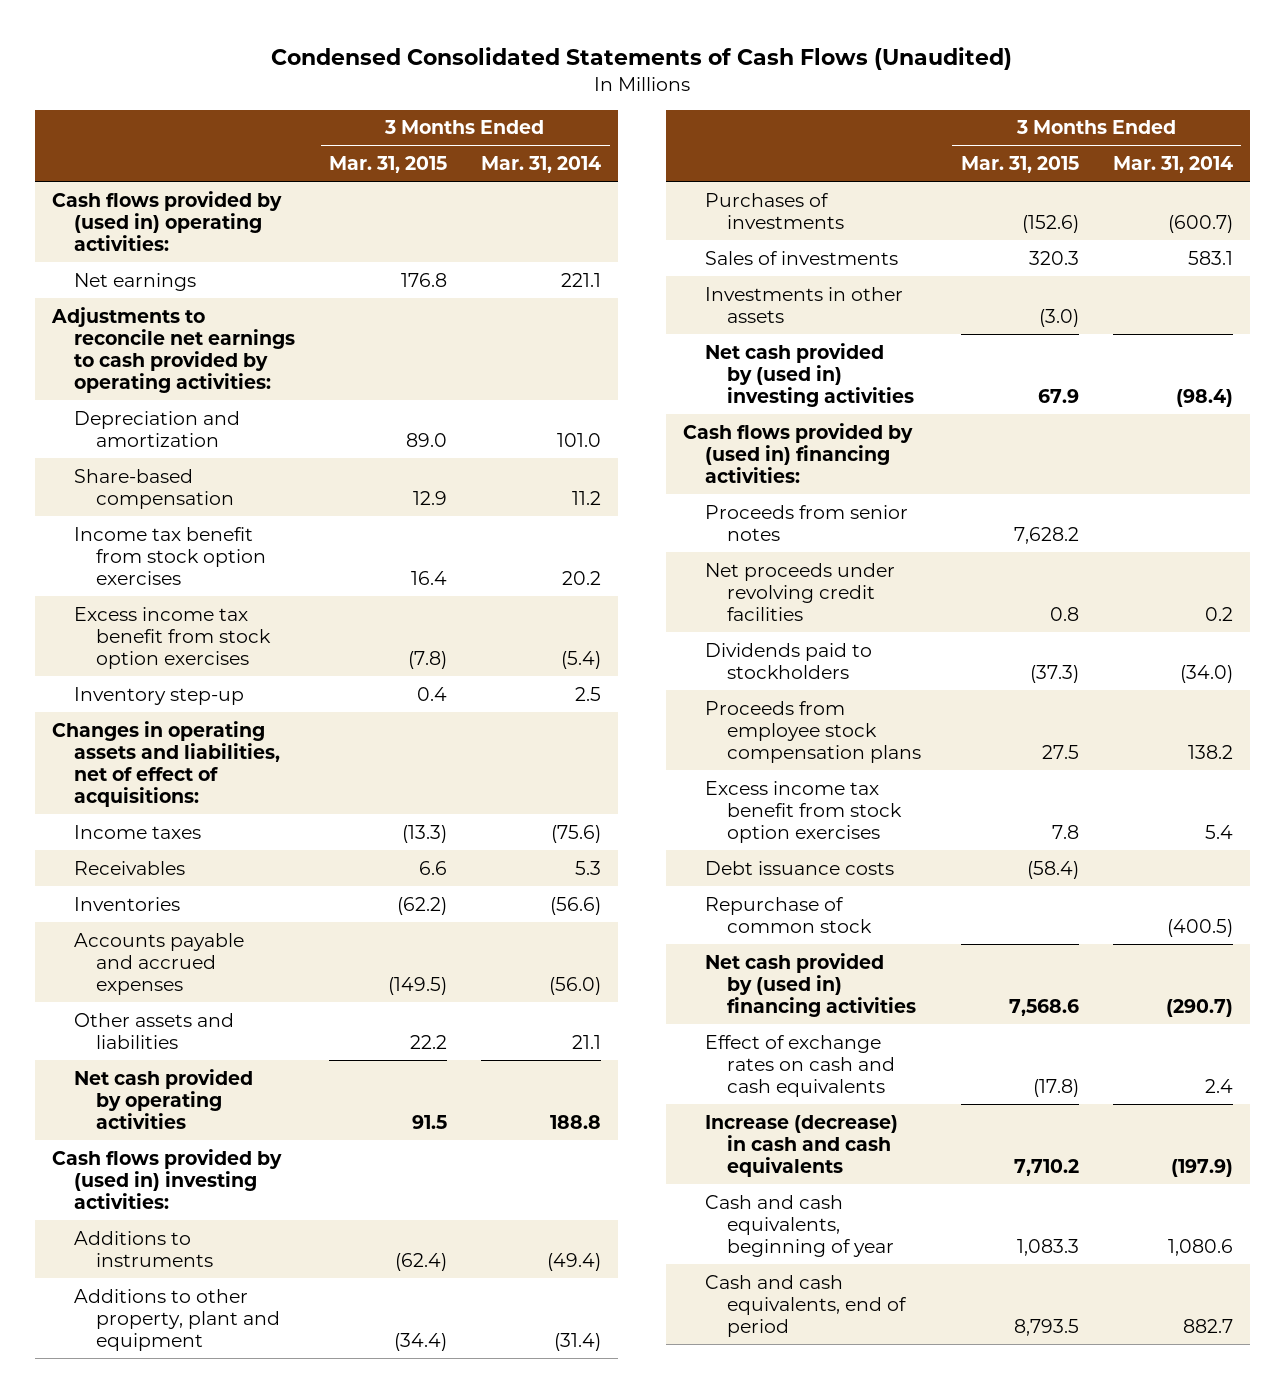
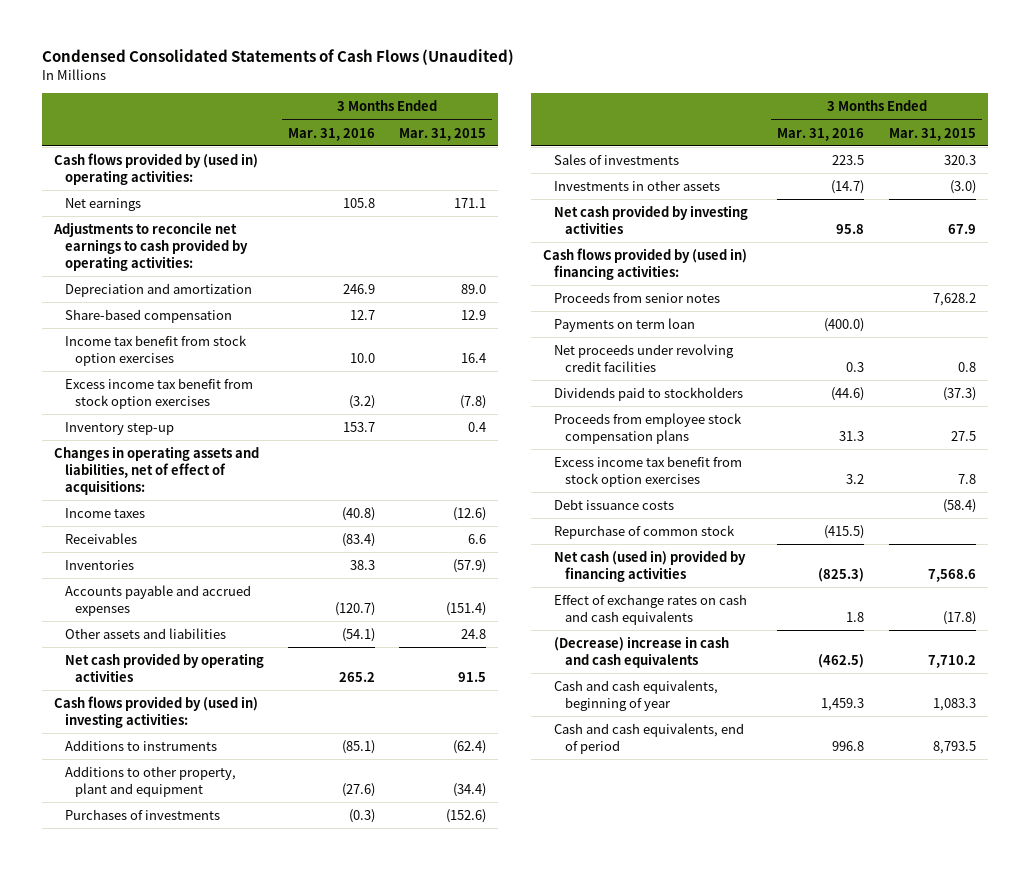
[481,156,602,174] Mar. 31, 2014 -> none
none -> [287,127,375,141] Mar. 31, 2016
[401,272,448,287] 176.8 -> [454,197,487,208] 171.1
[402,824,448,843] (13.3) -> [453,506,487,521] (12.6)
[397,896,448,915] (62.2) -> [453,558,487,573] (57.9)
[388,976,448,995] (149.5) -> [446,601,487,616] (151.4)
[410,1034,448,1049] 22.2 -> [461,628,487,639] 24.8
[705,342,915,407] Net cash provided by (used in) investing activities -> [554,204,749,234] Net cash provided by investing activities
none -> [554,317,696,332] Payments on term loan
[705,952,917,1017] Net cash provided by (used in) financing activities -> [554,549,747,582] Net cash (used in) provided by financing activities
[705,1114,899,1177] Increase (decrease) in cash and cash equivalents -> [554,635,730,668] (Decrease) increase in cash and cash equivalents

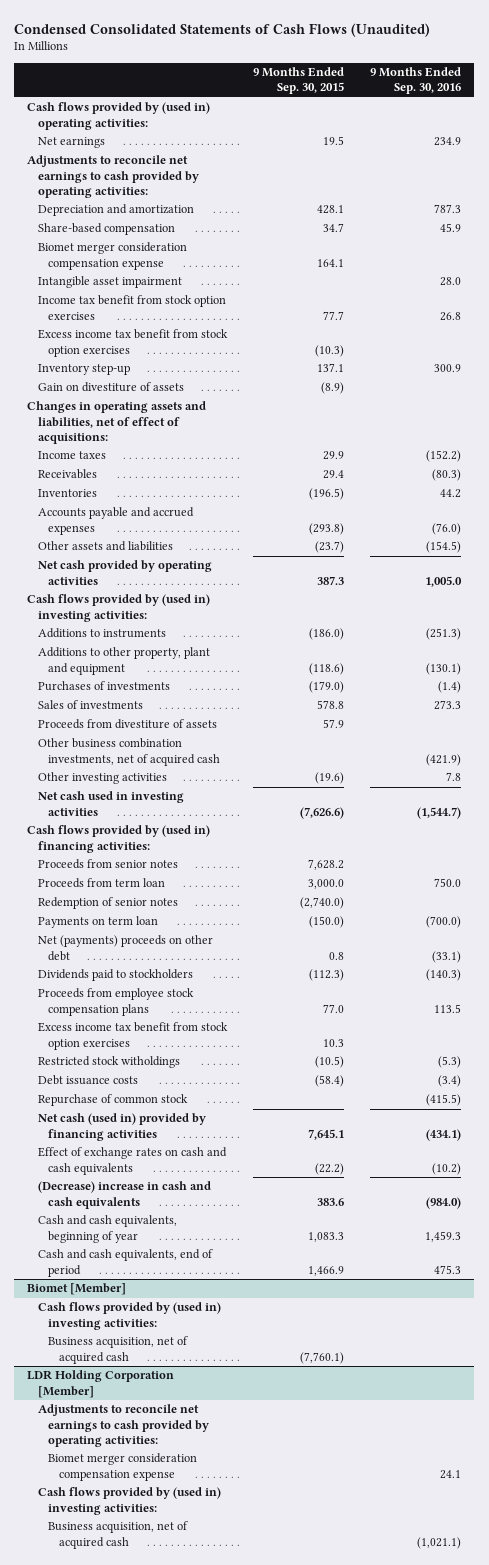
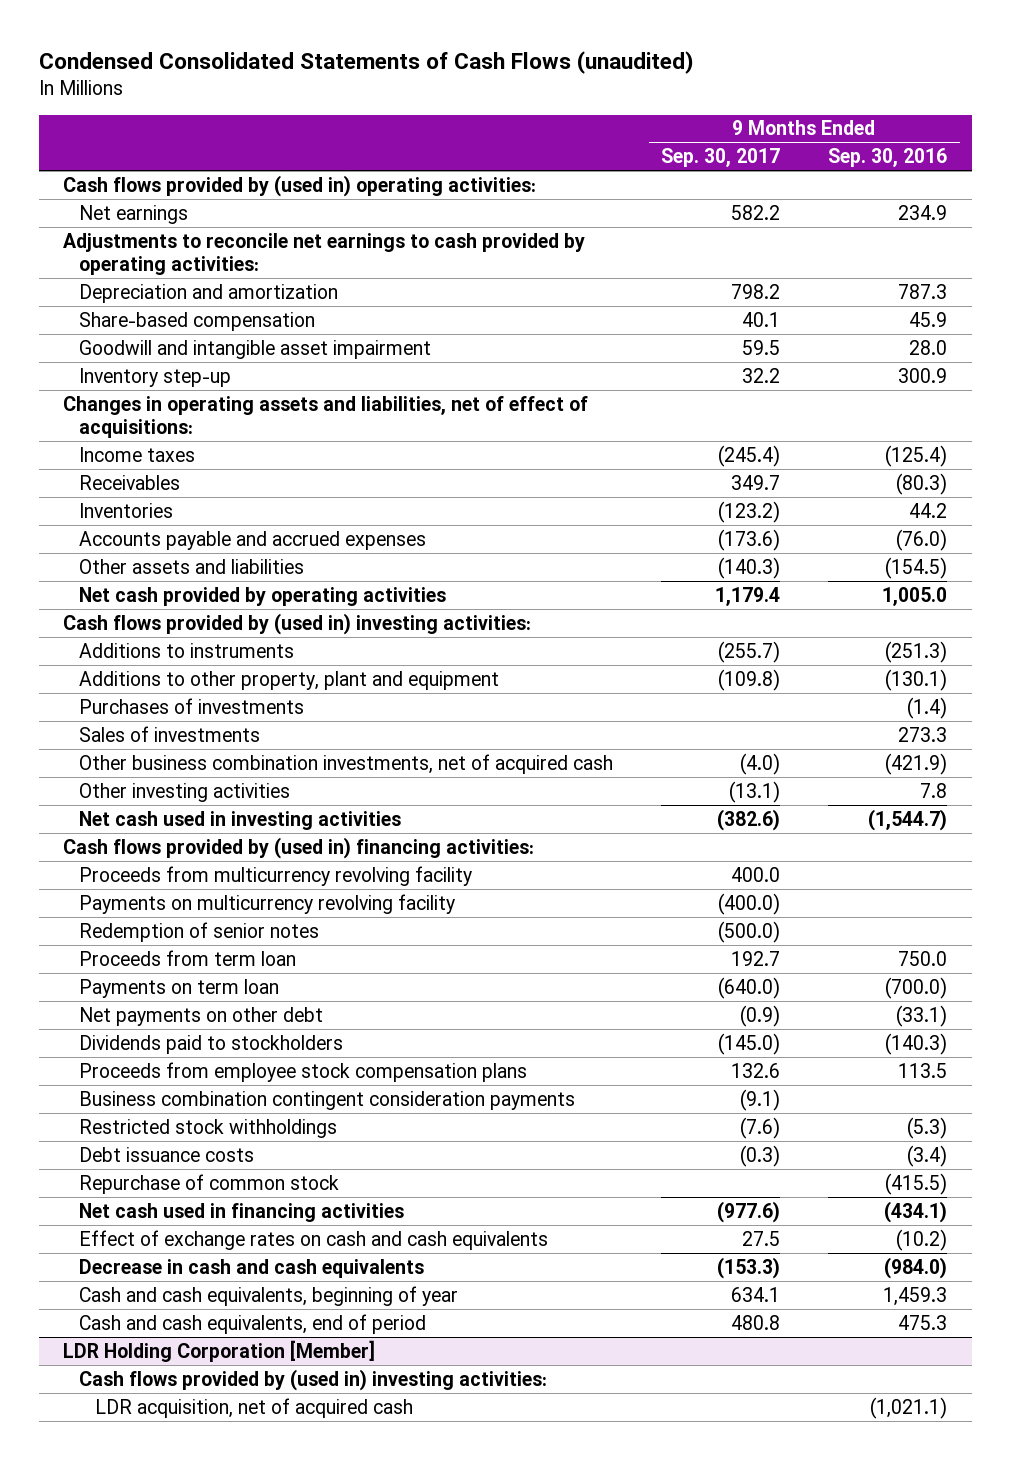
[14,22,431,37] Condensed Consolidated Statements of Cash Flows (Unaudited) -> [38,50,694,74] Condensed Consolidated Statements of Cash Flows (unaudited)
[252,67,344,95] 9 Months Ended Sep. 30, 2015 -> none
none -> [661,148,781,168] Sep. 30, 2017
[37,242,187,270] Biomet merger consideration compensation expense -> none
[37,295,226,320] Income tax benefit from stock option exercises -> none
[37,329,228,357] Excess income tax benefit from stock option exercises -> none
[37,276,182,289] Intangible asset impairment -> [78,339,431,359] Goodwill and intangible asset impairment
[37,382,184,393] Gain on divestiture of assets -> none
[426,450,462,463] (152.2) -> [885,444,948,467] (125.4)
[37,719,217,730] Proceeds from divestiture of assets -> none
[37,859,178,870] Proceeds from senior notes -> none
none -> [78,865,472,886] Proceeds from multicurrency revolving facility
none -> [78,893,455,914] Payments on multicurrency revolving facility
[37,878,165,889] Proceeds from term loan -> [78,949,296,966] Proceeds from term loan
[37,935,213,961] Net (payments) proceeds on other debt -> [78,1006,323,1026] Net payments on other debt
[37,1022,228,1050] Excess income tax benefit from stock option exercises -> none
none -> [78,1090,575,1110] Business combination contingent consideration payments
[37,1056,180,1069] Restricted stock witholdings -> [78,1118,337,1138] Restricted stock withholdings
[37,1113,206,1141] Net cash (used in) provided by financing activities -> [78,1202,404,1222] Net cash used in financing activities
[37,1181,211,1209] (Decrease) increase in cash and cash equivalents -> [78,1258,424,1278] Decrease in cash and cash equivalents
[27,1283,127,1296] Biomet [Member] -> none
[37,1302,221,1330] Cash flows provided by (used in) investing activities: -> none
[48,1336,189,1364] Business acquisition, net of acquired cash -> none
[37,1404,210,1447] Adjustments to reconcile net earnings to cash provided by operating activities: -> none
[48,1453,198,1481] Biomet merger consideration compensation expense -> none
[48,1521,189,1549] Business acquisition, net of acquired cash -> [95,1397,414,1418] LDR acquisition, net of acquired cash

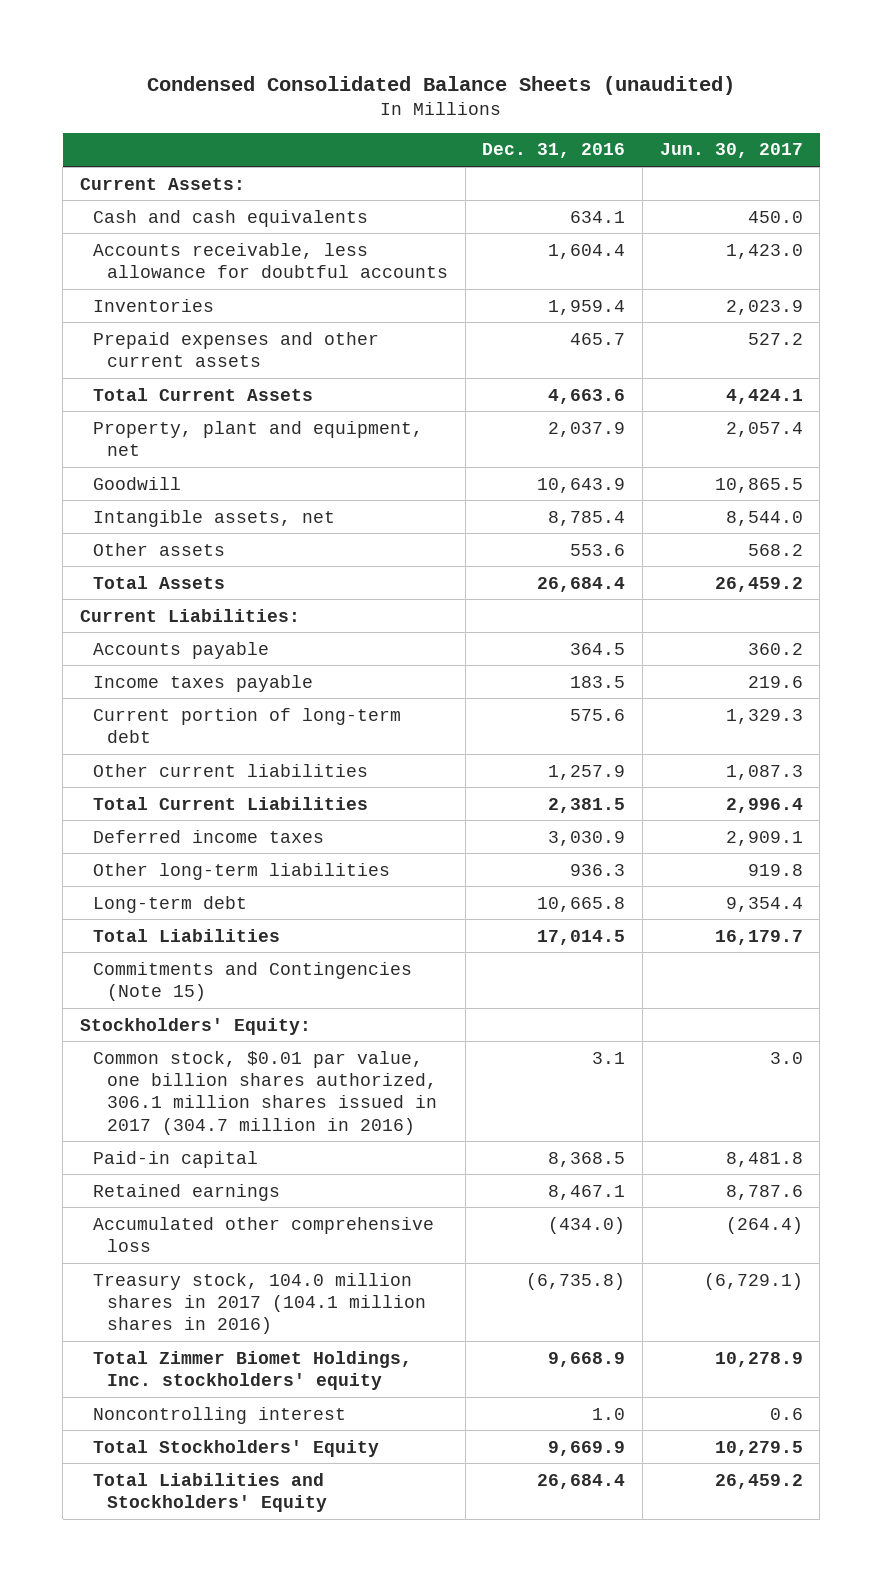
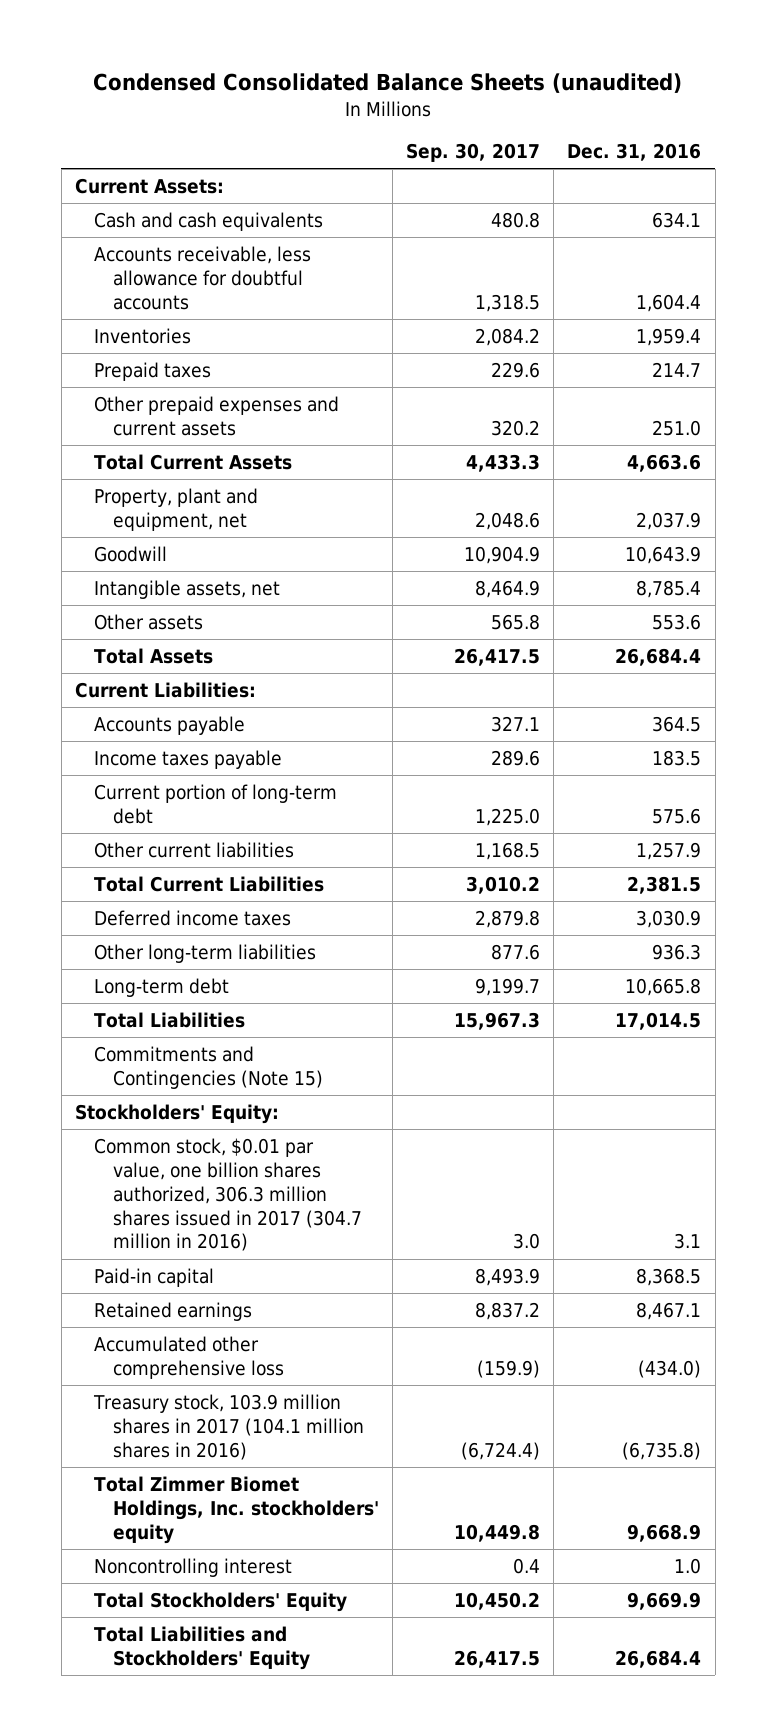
[659,143,803,159] Jun. 30, 2017 -> none
none -> [406,143,541,163] Sep. 30, 2017
none -> [93,361,211,381] Prepaid taxes
[93,331,380,367] Prepaid expenses and other current assets -> [93,395,339,436] Other prepaid expenses and current assets
[570,332,626,345] 465.7 -> [652,419,702,436] 251.0
[93,1050,437,1135] Common stock, $0.01 par value, one billion shares authorized, 306.1 million shares issued in 2017 (304.7 million in 2016) -> [93,1137,362,1252] Common stock, $0.01 par value, one billion shares authorized, 306.3 million shares issued in 2017 (304.7 million in 2016)
[93,1272,426,1335] Treasury stock, 104.0 million shares in 2017 (104.1 million shares in 2016) -> [92,1393,364,1460] Treasury stock, 103.9 million shares in 2017 (104.1 million shares in 2016)

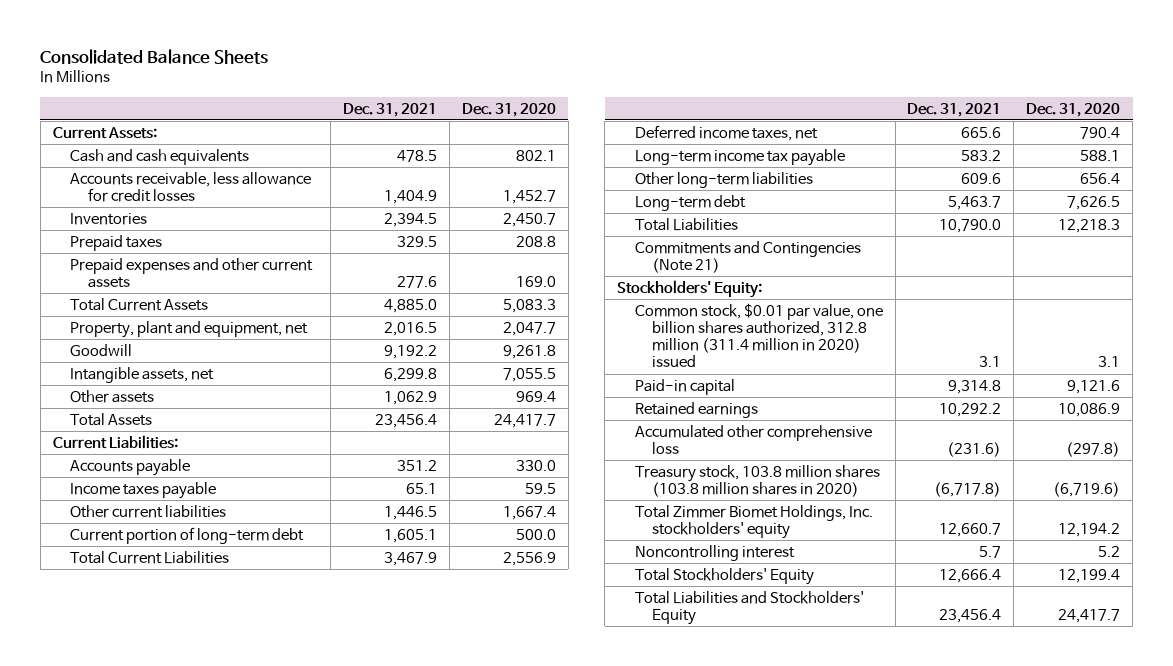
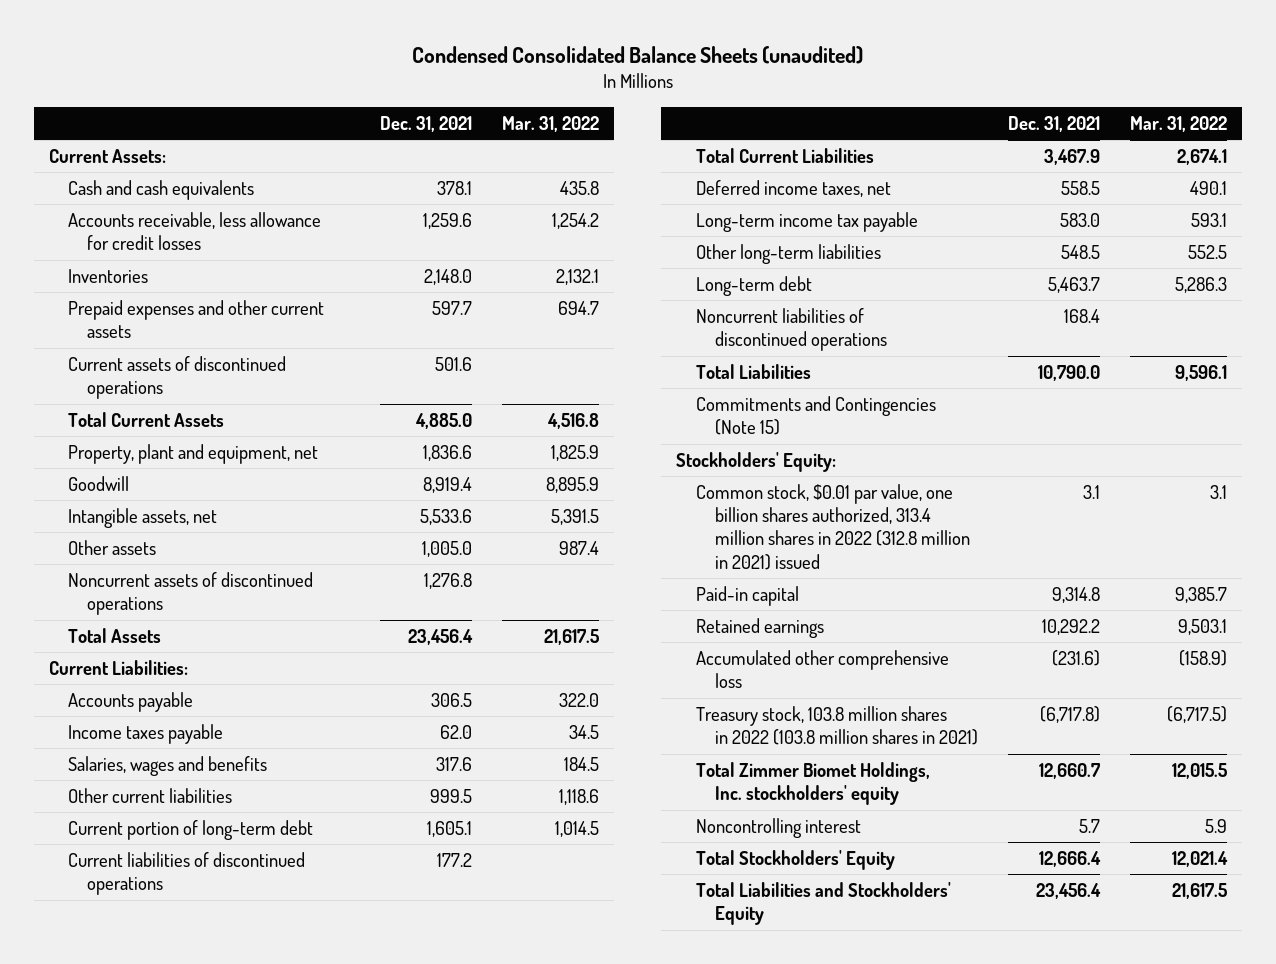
[40,48,269,64] Consolidated Balance Sheets -> [411,45,863,64] Condensed Consolidated Balance Sheets (unaudited)
[462,102,557,117] Dec. 31, 2020 -> none
none -> [502,115,600,132] Mar. 31, 2022
[70,234,163,251] Prepaid taxes -> none
[397,149,438,162] 478.5 -> [437,180,473,195] 378.1
[384,189,438,204] 1,404.9 -> [423,212,473,229] 1,259.6
[384,212,438,227] 2,394.5 -> [424,268,473,285] 2,148.0
[397,275,438,288] 277.6 -> [432,300,473,315] 597.7
none -> [68,355,287,400] Current assets of discontinued operations
[384,321,438,336] 2,016.5 -> [423,444,473,461] 1,836.6
[384,344,438,359] 9,192.2 -> [423,476,473,493] 8,919.4
[384,367,438,382] 6,299.8 -> [420,508,473,525] 5,533.6
[384,390,438,405] 1,062.9 -> [422,540,473,557] 1,005.0
none -> [68,571,314,616] Noncurrent assets of discontinued operations
[397,459,438,471] 351.2 -> [431,692,473,707] 306.5
[406,482,438,494] 65.1 -> [440,724,473,739] 62.0
none -> [68,755,268,776] Salaries, wages and benefits
[384,505,438,520] 1,446.5 -> [430,788,473,803] 999.5
none -> [68,851,306,896] Current liabilities of discontinued operations
[961,126,1002,138] 665.6 -> [1060,180,1100,195] 558.5
[961,149,1002,161] 583.2 -> [1059,212,1100,227] 583.0
[961,172,1002,184] 609.6 -> [1060,244,1100,259] 548.5
none -> [695,307,887,352] Noncurrent liabilities of discontinued operations
[634,240,861,273] Commitments and Contingencies (Note 21) -> [695,395,936,436] Commitments and Contingencies (Note 15)
[634,302,883,368] Common stock, $0.01 par value, one billion shares authorized, 312.8 million (311.4 million in 2020) issued -> [695,483,970,570] Common stock, $0.01 par value, one billion shares authorized, 313.4 million shares in 2022 (312.8 million in 2021) issued
[634,464,880,497] Treasury stock, 103.8 million shares (103.8 million shares in 2020) -> [695,705,978,746] Treasury stock, 103.8 million shares in 2022 (103.8 million shares in 2021)

